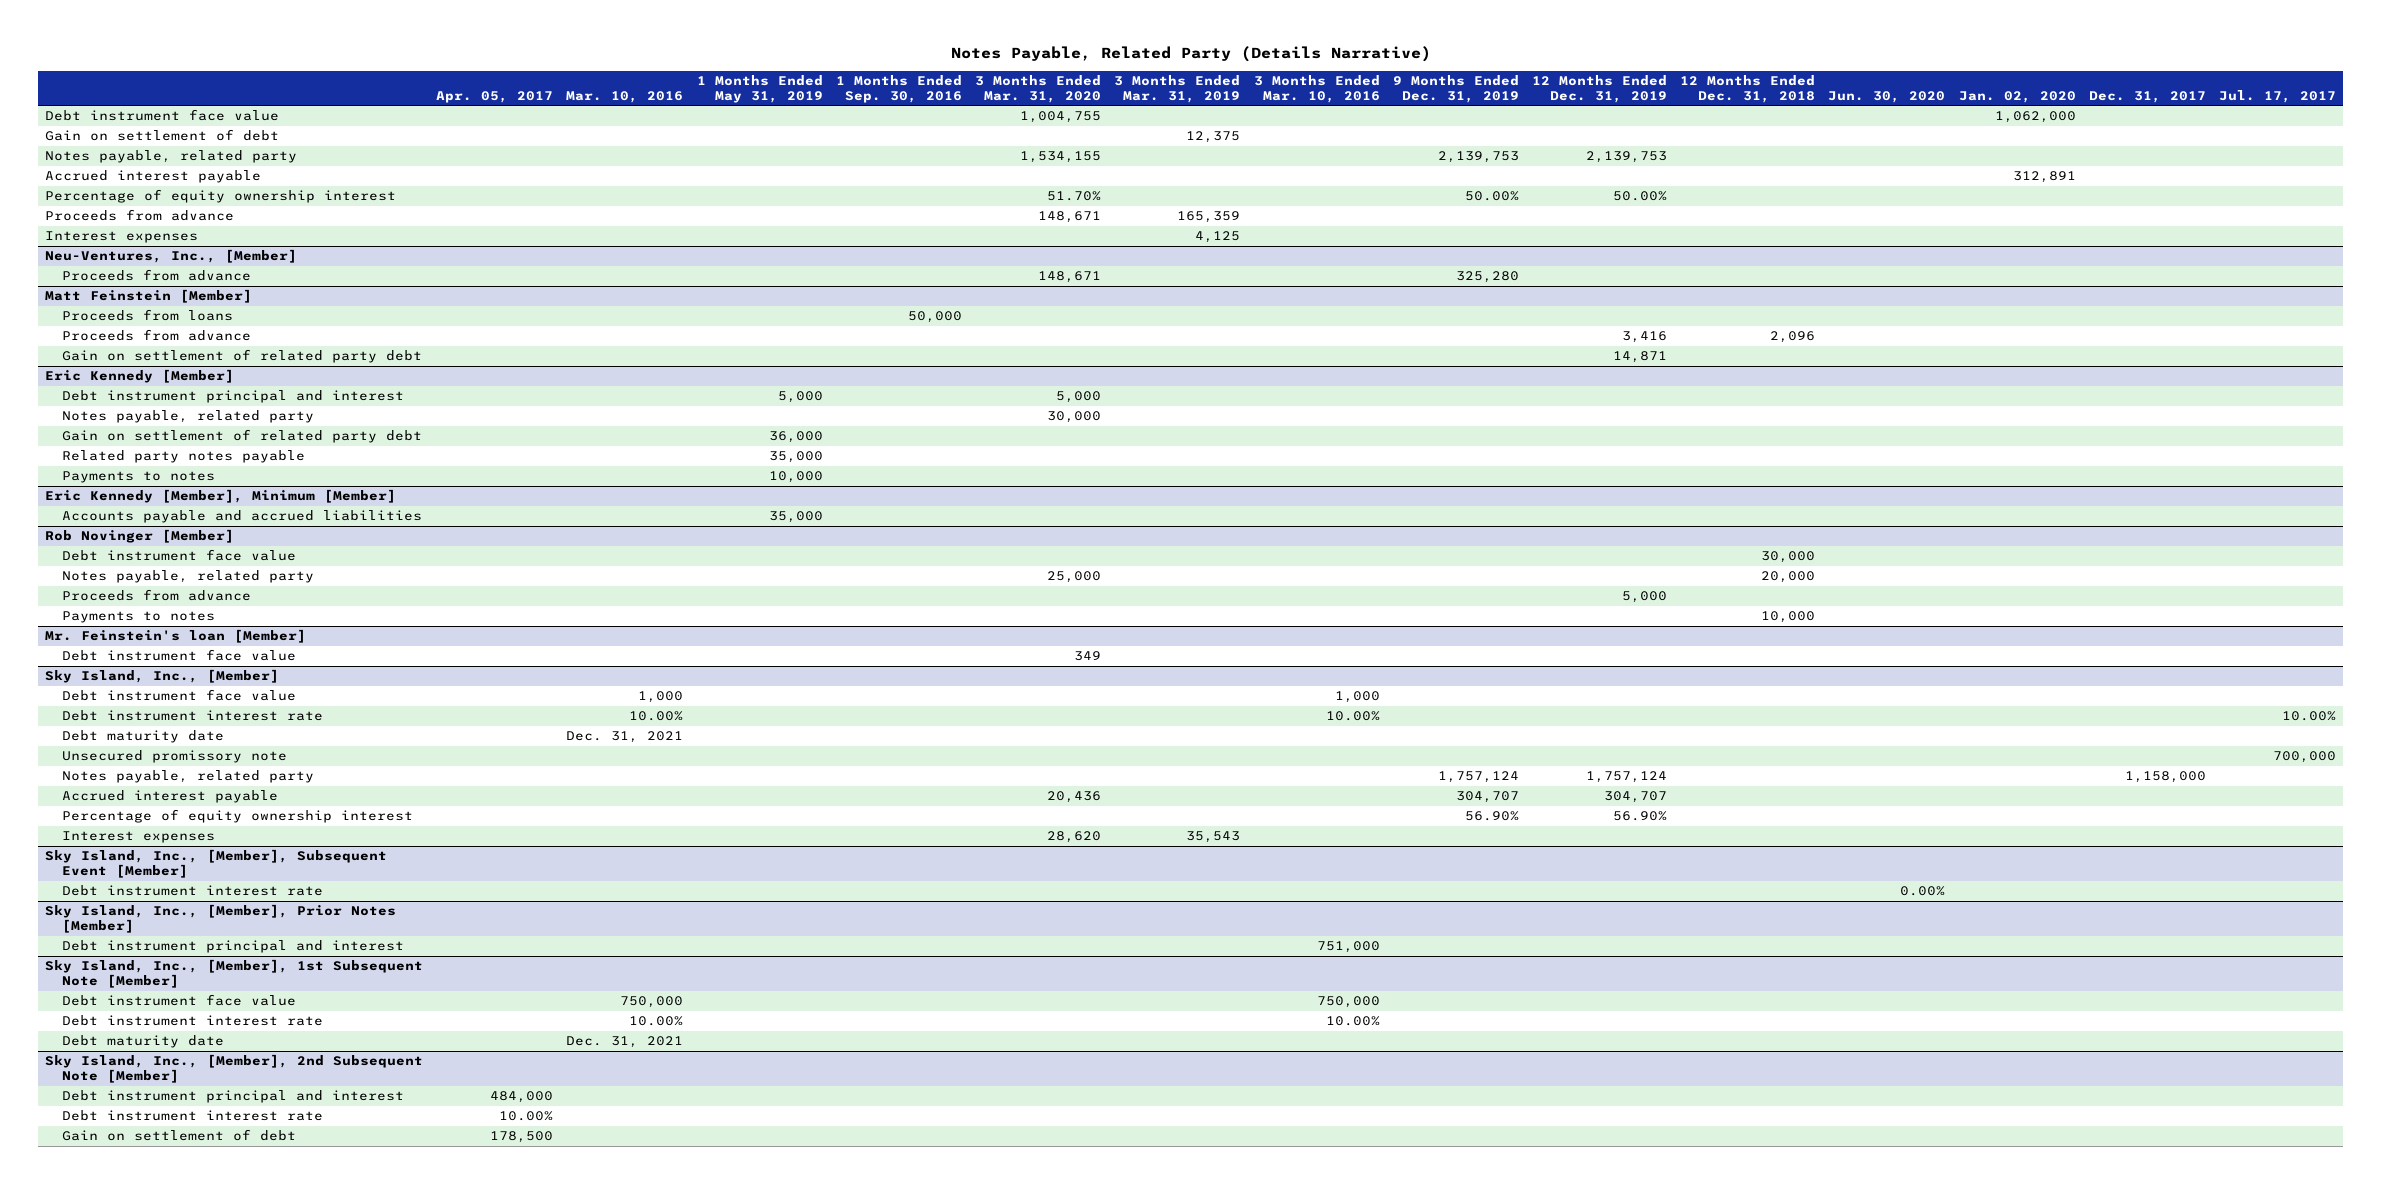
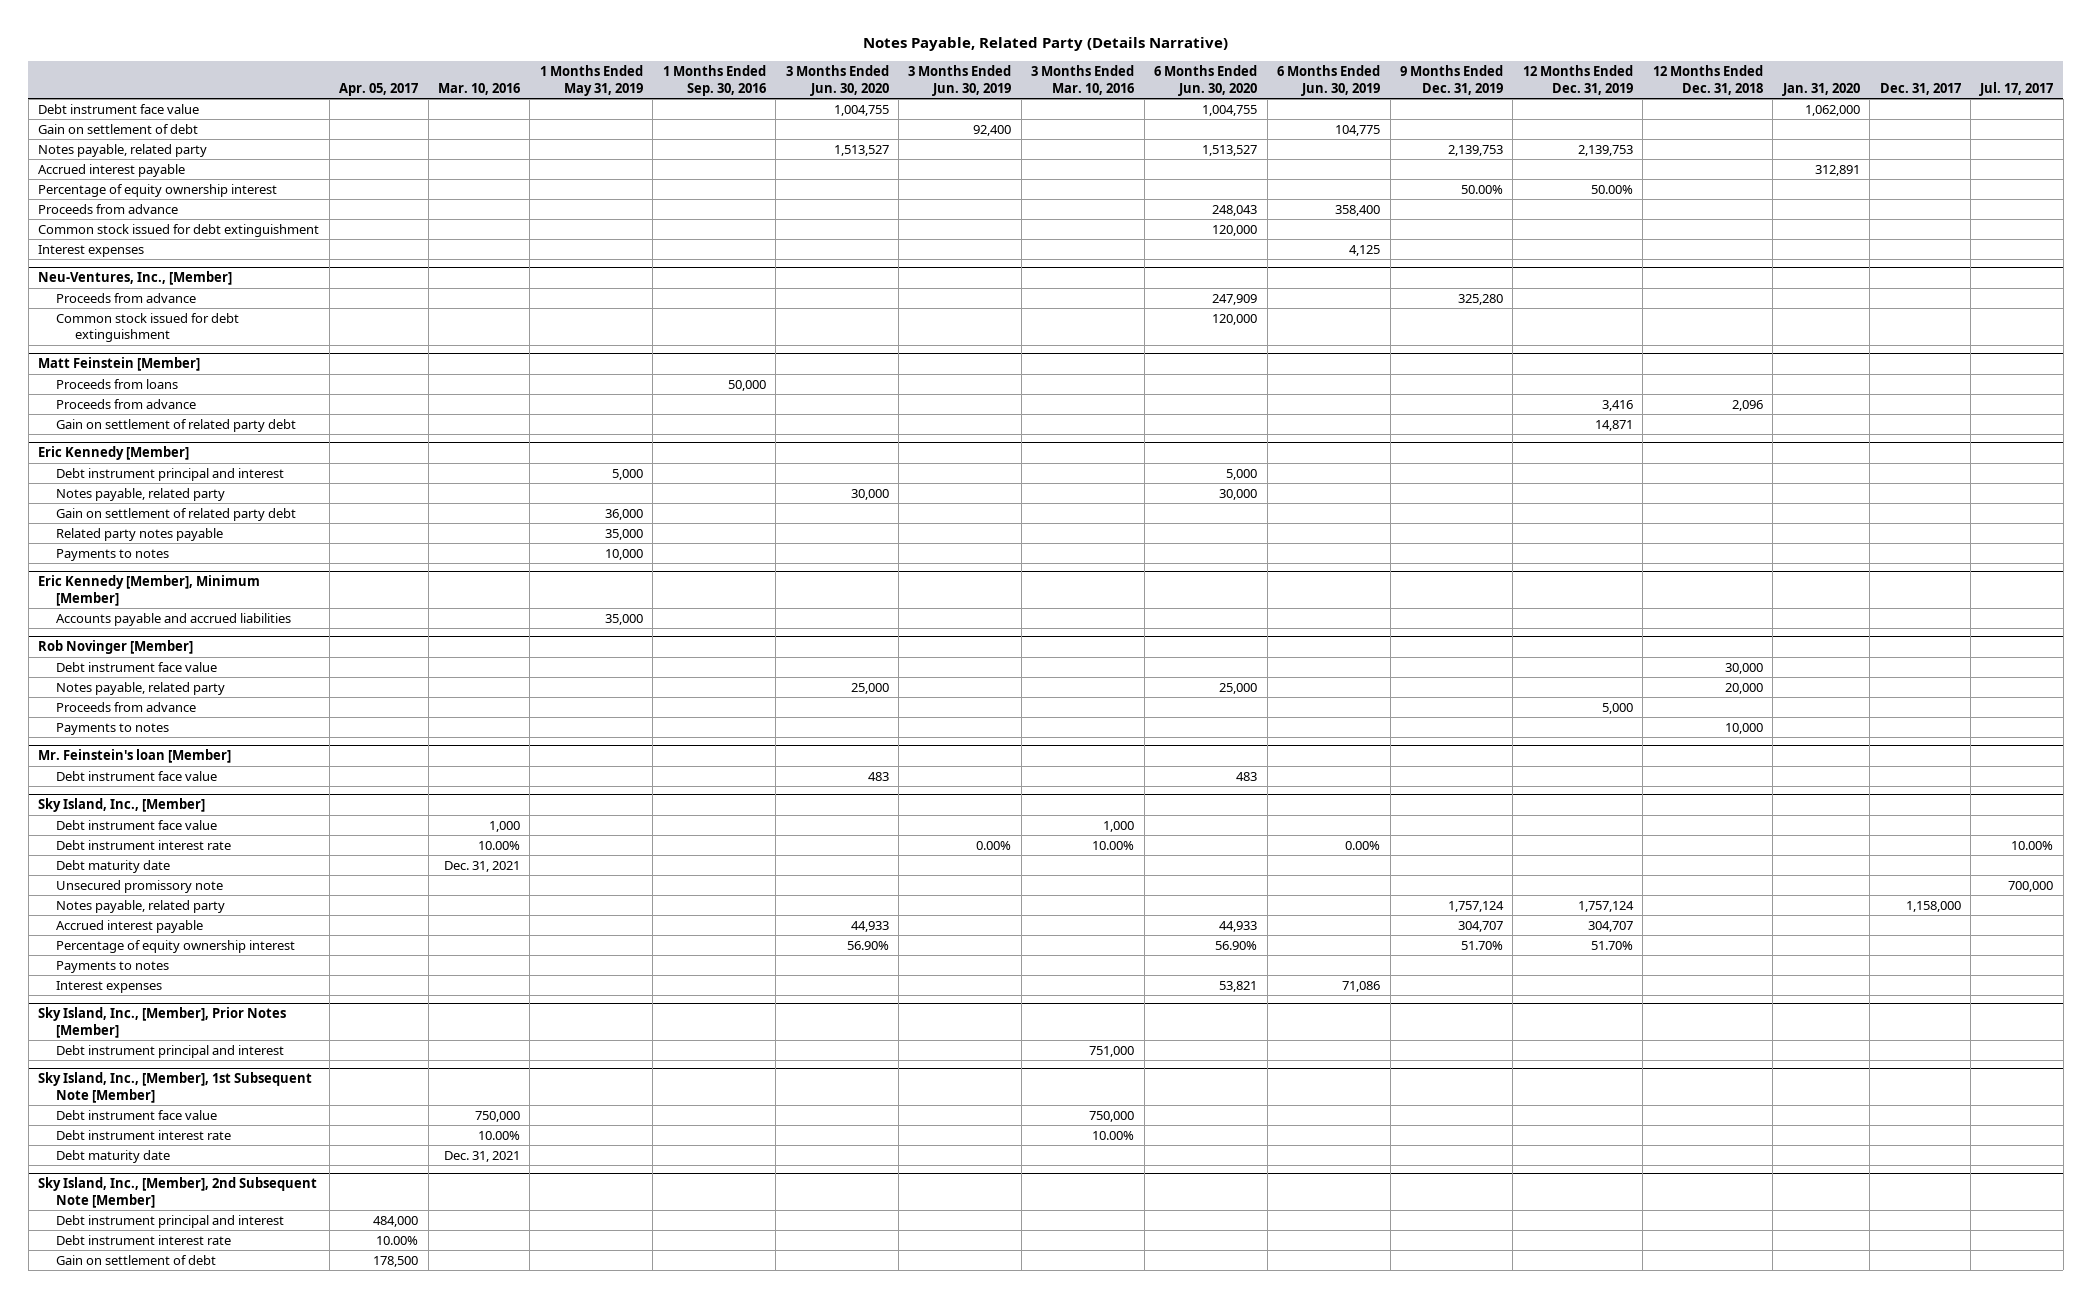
[975,74,1102,103] 3 Months Ended Mar. 31, 2020 -> none
[1114,74,1241,103] 3 Months Ended Mar. 31, 2019 -> none
[1828,90,1946,103] Jun. 30, 2020 -> none
[1958,90,2076,103] Jan. 02, 2020 -> none
none -> [785,65,889,96] 3 Months Ended Jun. 30, 2020
none -> [908,65,1012,96] 3 Months Ended Jun. 30, 2019
none -> [1154,65,1258,96] 6 Months Ended Jun. 30, 2020
none -> [1277,65,1381,96] 6 Months Ended Jun. 30, 2019
none -> [1781,82,1860,96] Jan. 31, 2020
none -> [38,223,320,237] Common stock issued for debt extinguishment
none -> [56,312,240,343] Common stock issued for debt extinguishment
[1464,811,1519,822] 56.90% -> [1460,940,1503,950] 51.70%
[1612,811,1667,822] 56.90% -> [1590,940,1633,950] 51.70%
none -> [56,960,170,973] Payments to notes
[44,849,387,879] Sky Island, Inc., [Member], Subsequent Event [Member] -> none
[62,885,324,897] Debt instrument interest rate -> none

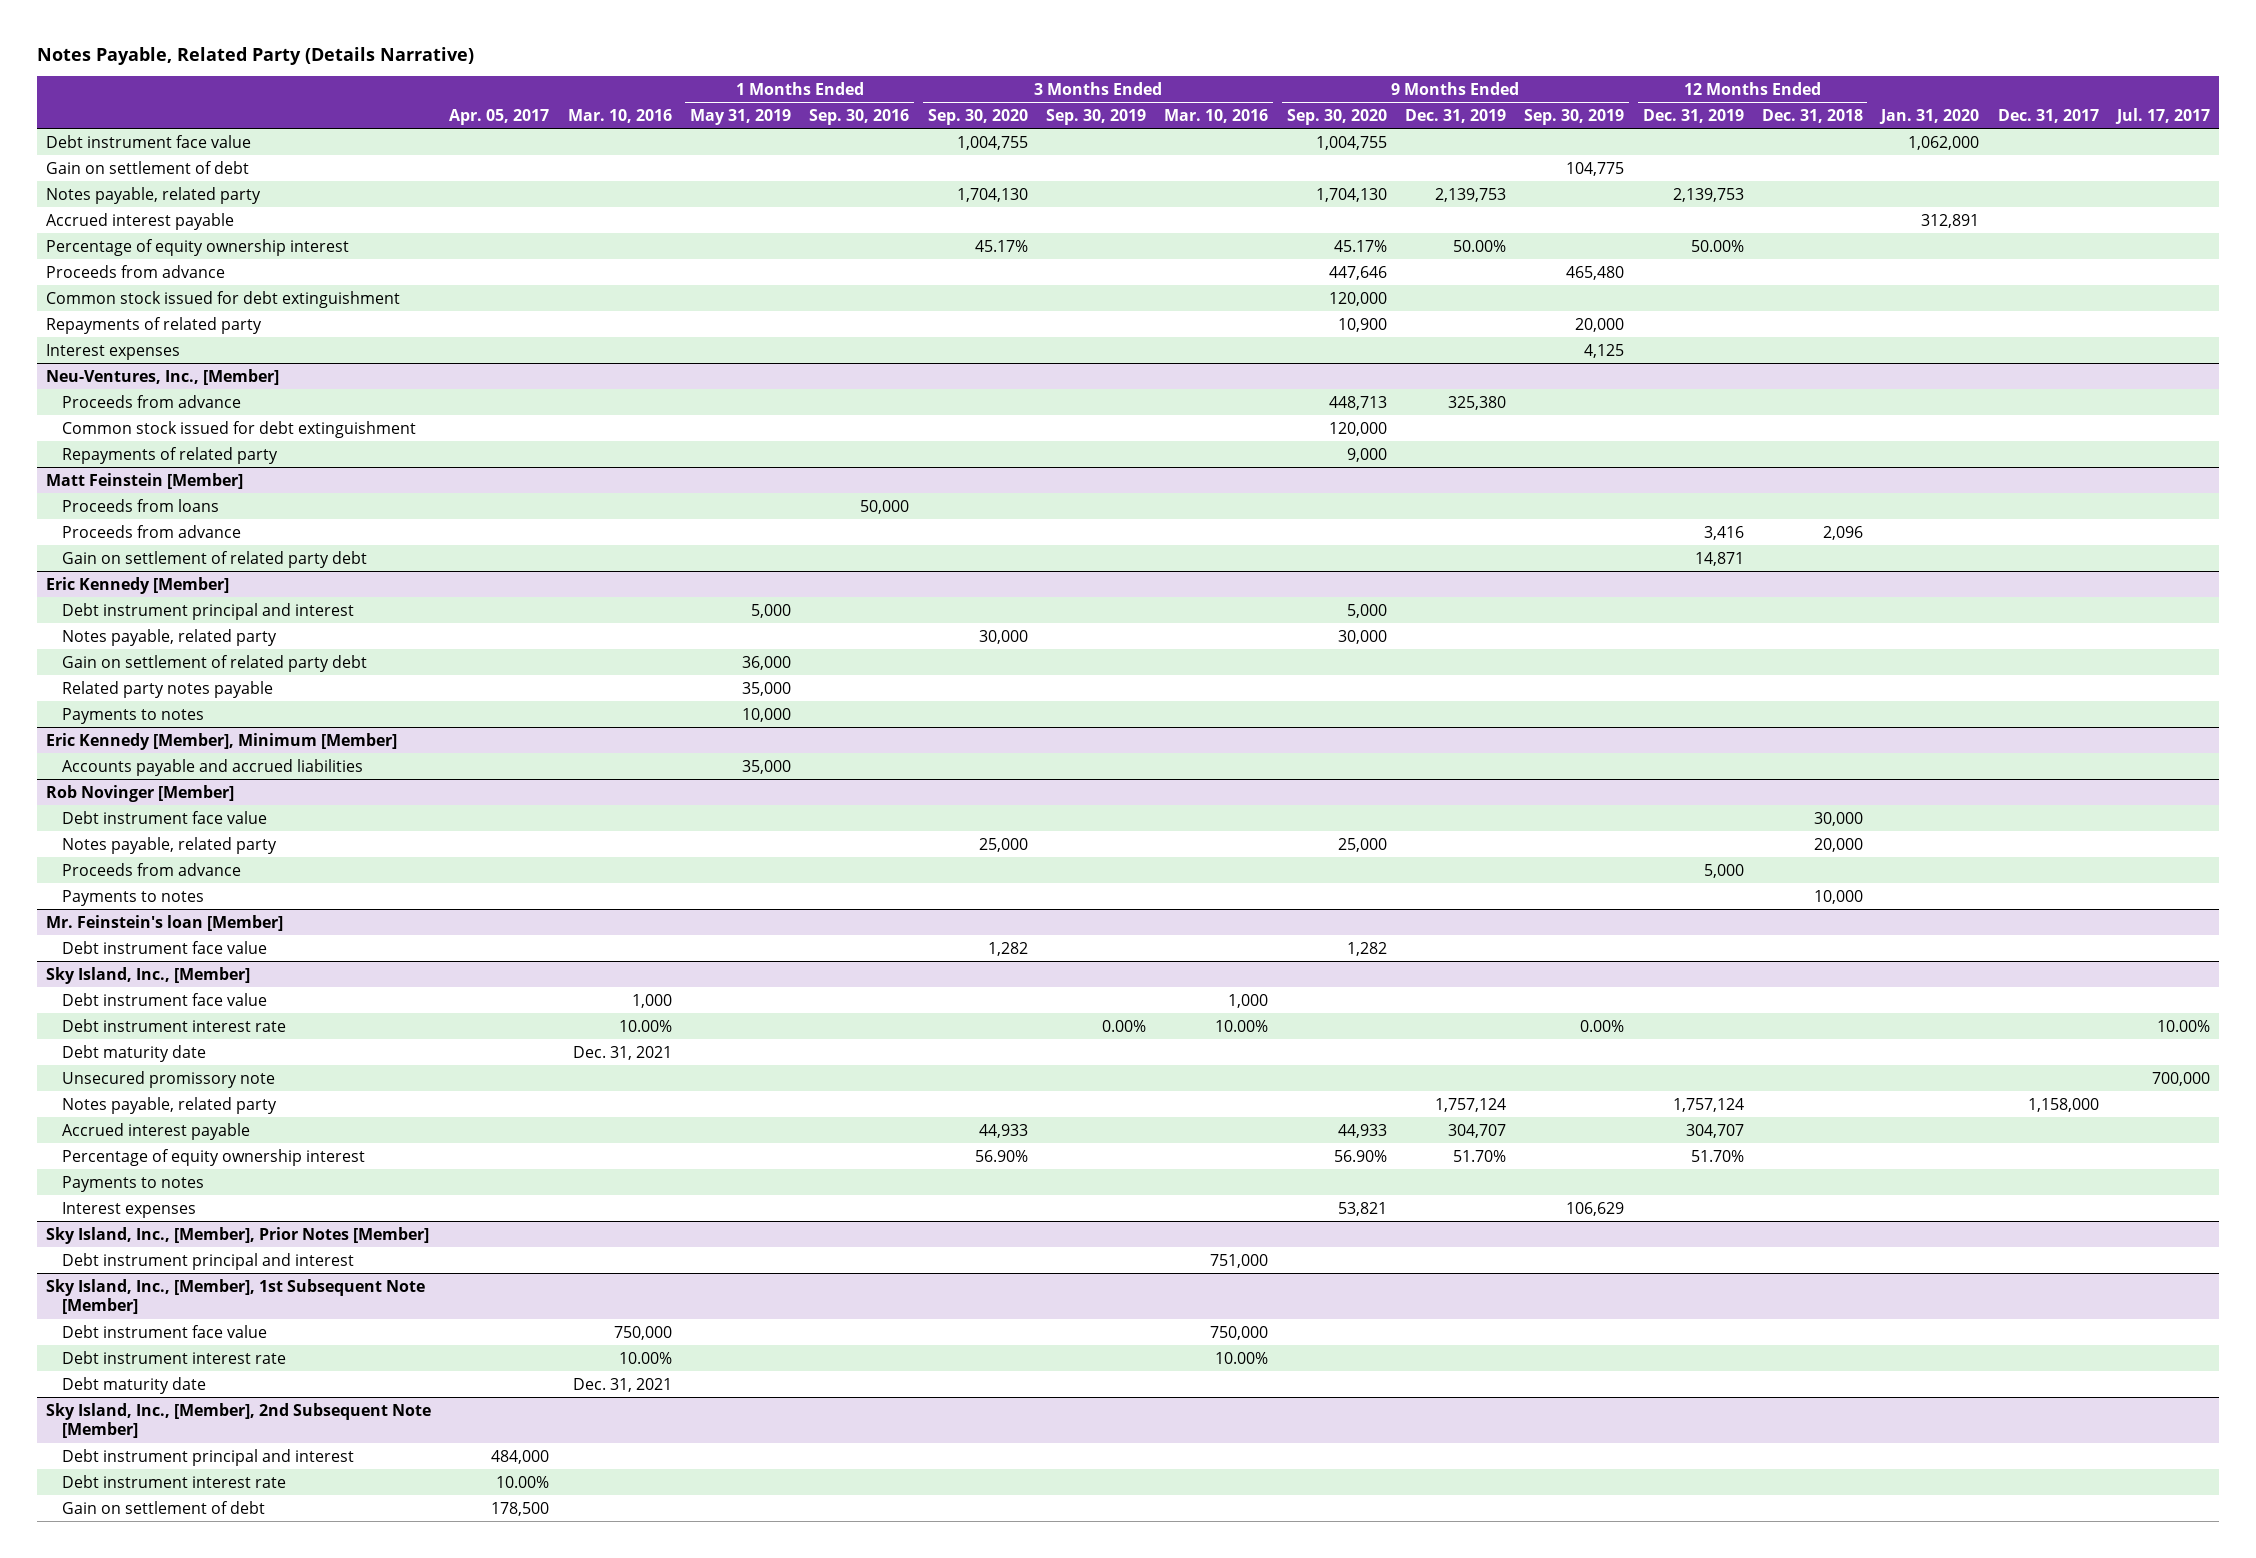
[785,65,889,96] 3 Months Ended Jun. 30, 2020 -> none
[908,65,1012,96] 3 Months Ended Jun. 30, 2019 -> none
[1154,65,1258,96] 6 Months Ended Jun. 30, 2020 -> none
[1277,65,1381,96] 6 Months Ended Jun. 30, 2019 -> none
none -> [927,108,1028,125] Sep. 30, 2020
none -> [1045,108,1146,125] Sep. 30, 2019
none -> [1286,108,1387,125] Sep. 30, 2020
none -> [1524,108,1625,125] Sep. 30, 2019
none -> [45,316,262,334] Repayments of related party
[1457,293,1503,305] 325,280 -> [1447,395,1506,410] 325,380
none -> [62,446,279,464] Repayments of related party

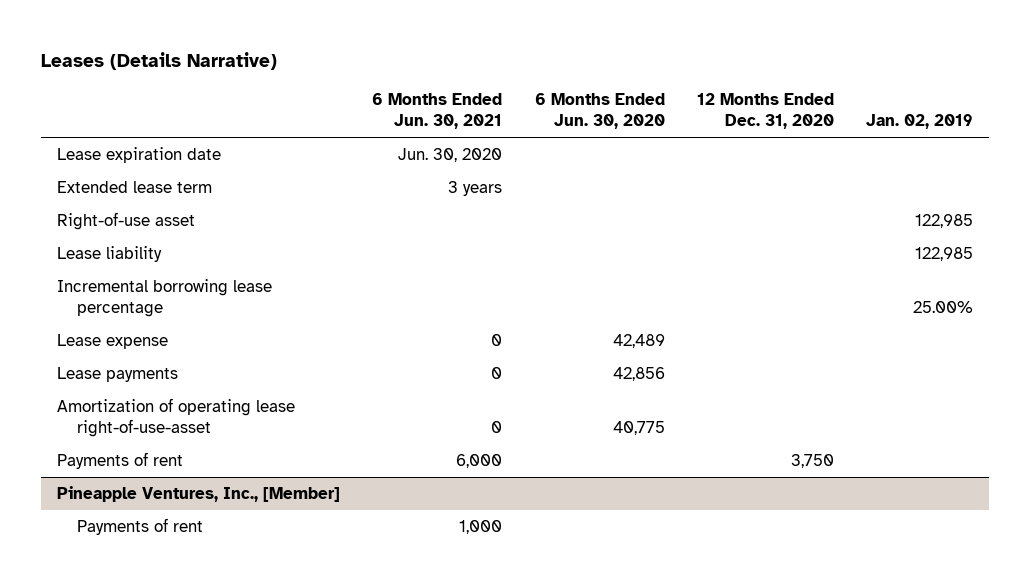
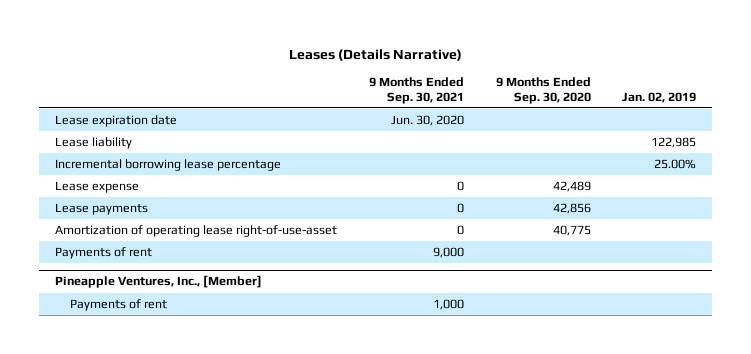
[372,93,503,130] 6 Months Ended Jun. 30, 2021 -> none
[534,93,665,130] 6 Months Ended Jun. 30, 2020 -> none
[696,93,834,130] 12 Months Ended Dec. 31, 2020 -> none
none -> [368,77,464,104] 9 Months Ended Sep. 30, 2021
none -> [495,77,591,104] 9 Months Ended Sep. 30, 2020
[57,181,213,194] Extended lease term -> none
[57,212,196,231] Right-of-use asset -> none

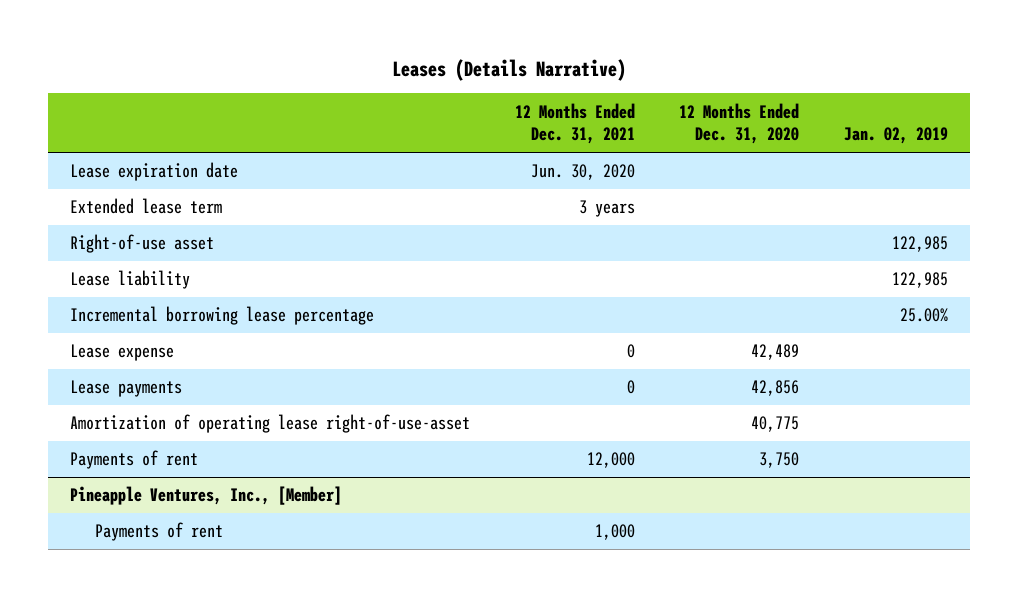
[368,77,464,104] 9 Months Ended Sep. 30, 2021 -> none
[495,77,591,104] 9 Months Ended Sep. 30, 2020 -> none
none -> [514,102,635,145] 12 Months Ended Dec. 31, 2021
none -> [679,102,800,145] 12 Months Ended Dec. 31, 2020
none -> [70,198,223,215] Extended lease term
none -> [70,234,215,254] Right-of-use asset

